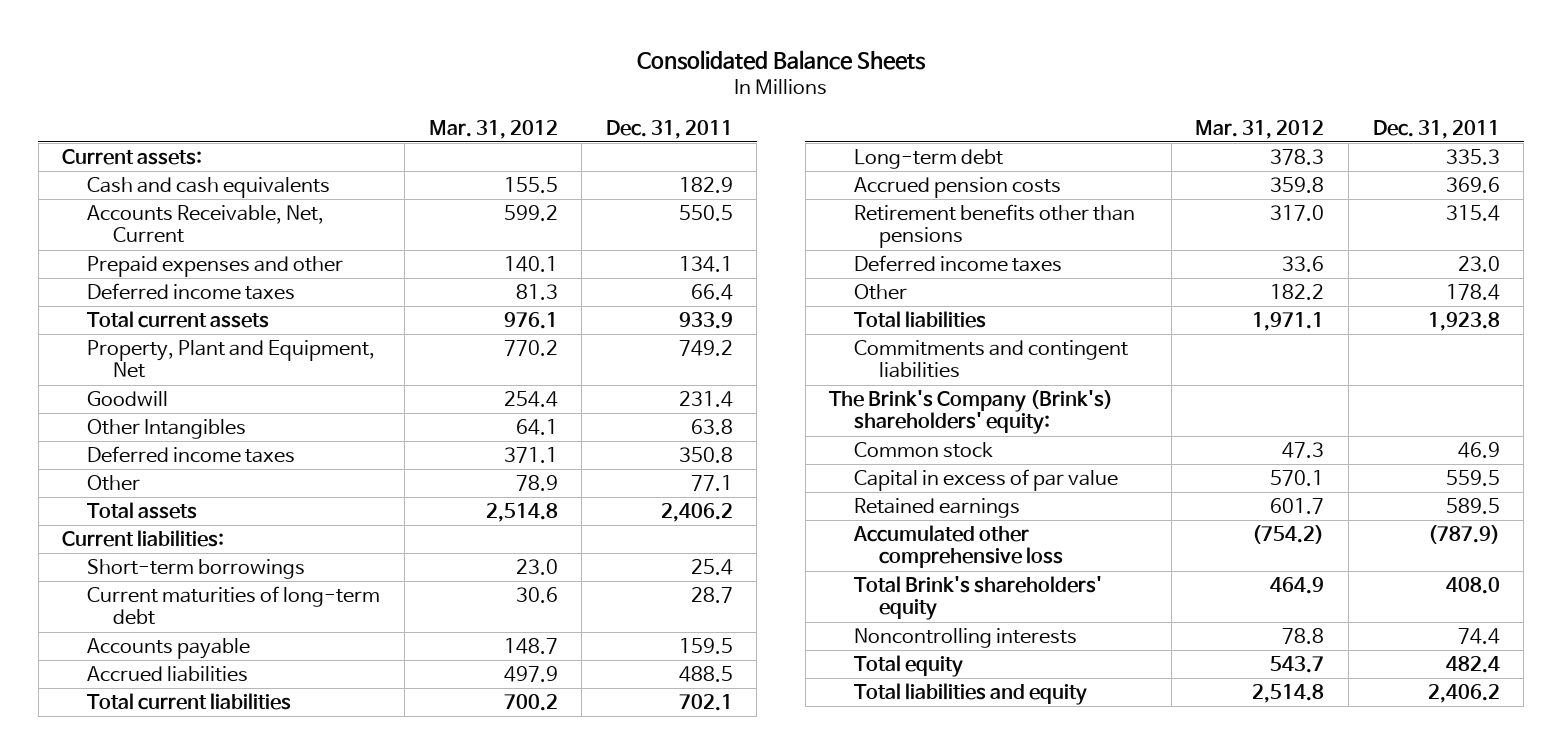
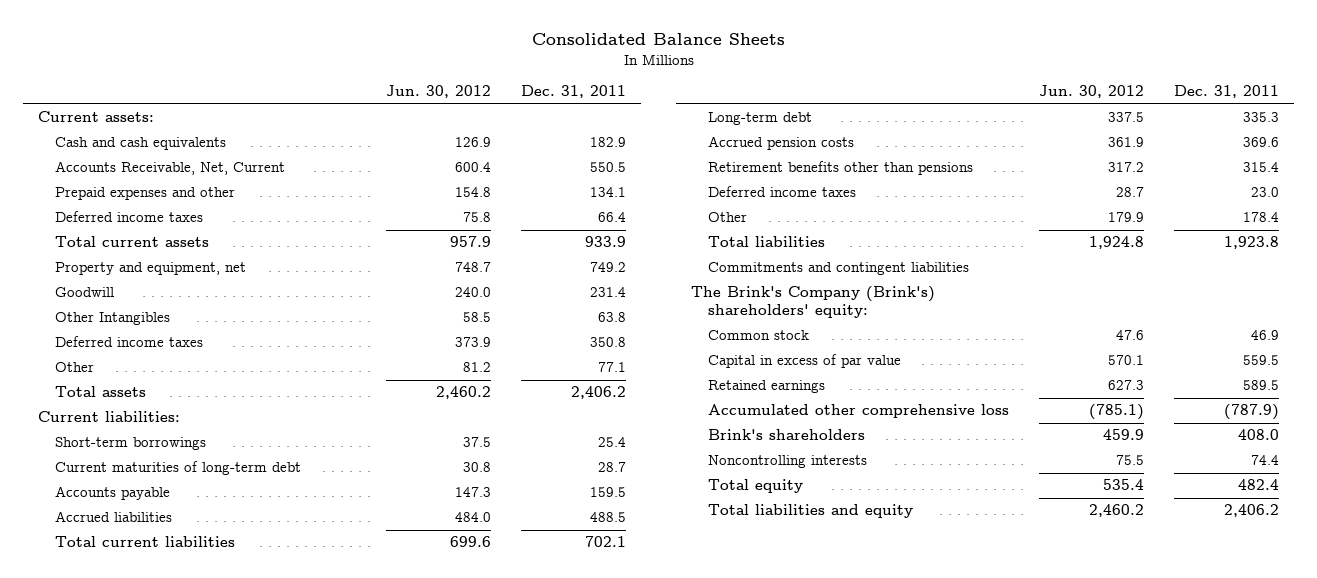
[428,119,558,139] Mar. 31, 2012 -> none
none -> [385,85,491,99] Jun. 30, 2012
[87,340,376,379] Property, Plant and Equipment, Net -> [54,262,246,276] Property and equipment, net
[854,576,1103,621] Total Brink's shareholders' equity -> [708,429,866,441] Brink's shareholders

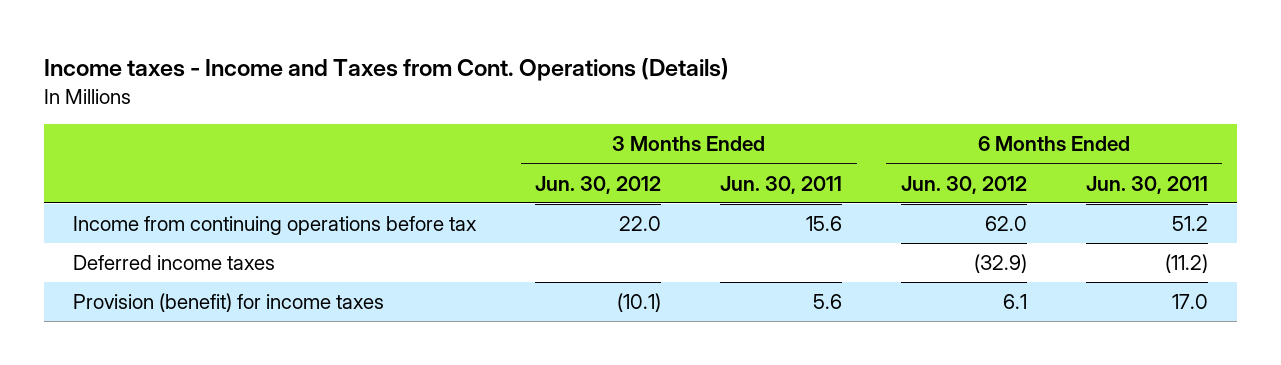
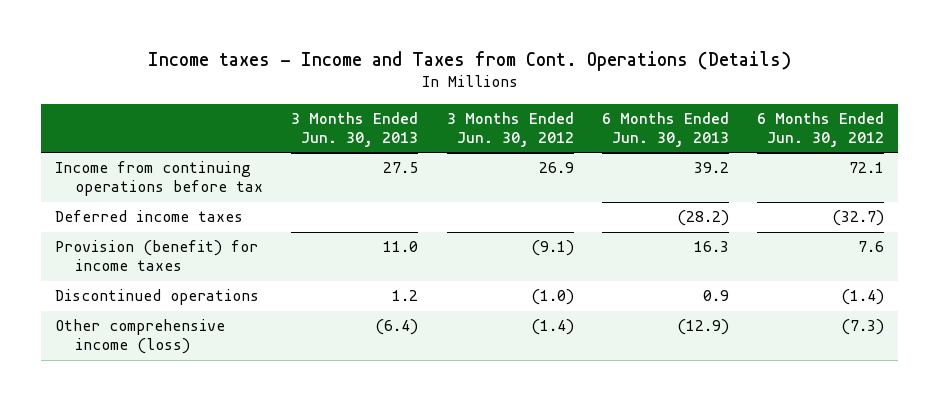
[720,175,843,194] Jun. 30, 2011 -> none
[1085,175,1208,194] Jun. 30, 2011 -> none
none -> [291,112,419,148] 3 Months Ended Jun. 30, 2013
none -> [601,112,729,148] 6 Months Ended Jun. 30, 2013
[619,216,662,232] 22.0 -> [538,162,574,174] 26.9
[984,216,1027,232] 62.0 -> [849,162,885,174] 72.1
[973,254,1027,274] (32.9) -> [832,210,885,227] (32.7)
[617,293,662,313] (10.1) -> [530,240,574,257] (9.1)
[1002,294,1027,310] 6.1 -> [858,241,885,253] 7.6
none -> [54,289,259,306] Discontinued operations
none -> [54,319,225,355] Other comprehensive income (loss)

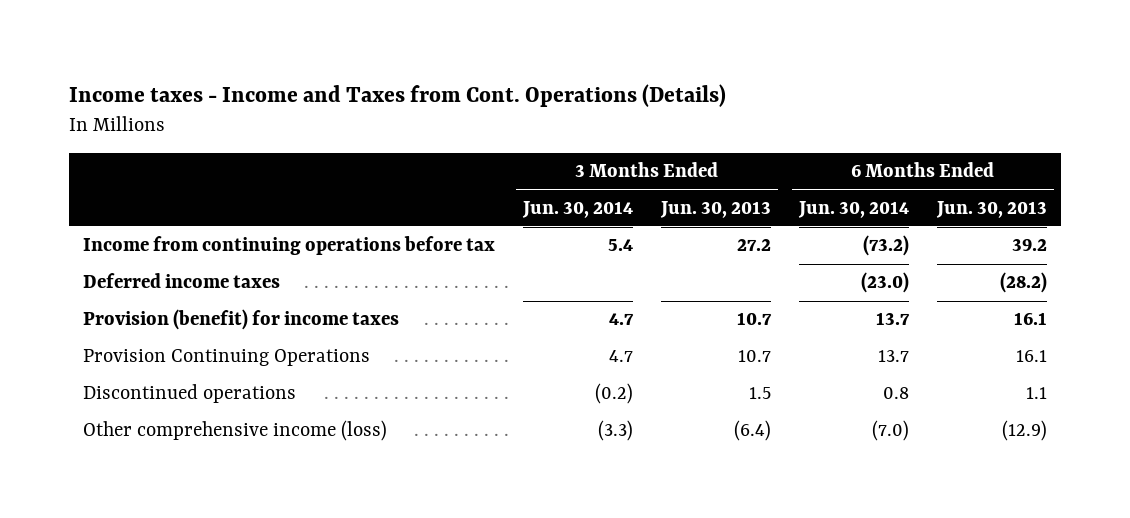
[446,112,574,148] 3 Months Ended Jun. 30, 2012 -> none
[757,112,885,148] 6 Months Ended Jun. 30, 2012 -> none
none -> [521,200,633,218] Jun. 30, 2014
none -> [797,200,909,218] Jun. 30, 2014
[383,162,419,174] 27.5 -> [736,239,771,252] 27.2
[383,241,419,253] 11.0 -> [736,312,772,326] 10.7
[693,241,729,253] 16.3 -> [1013,312,1047,326] 16.1
none -> [83,349,371,367] Provision Continuing Operations
[392,290,419,302] 1.2 -> [748,387,771,400] 1.5
[702,290,729,302] 0.9 -> [1025,387,1047,400] 1.1

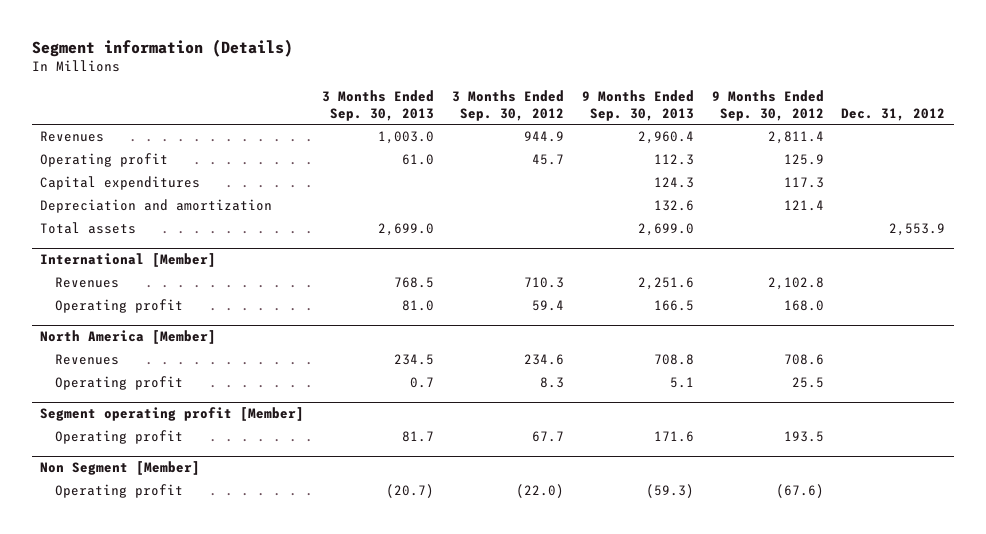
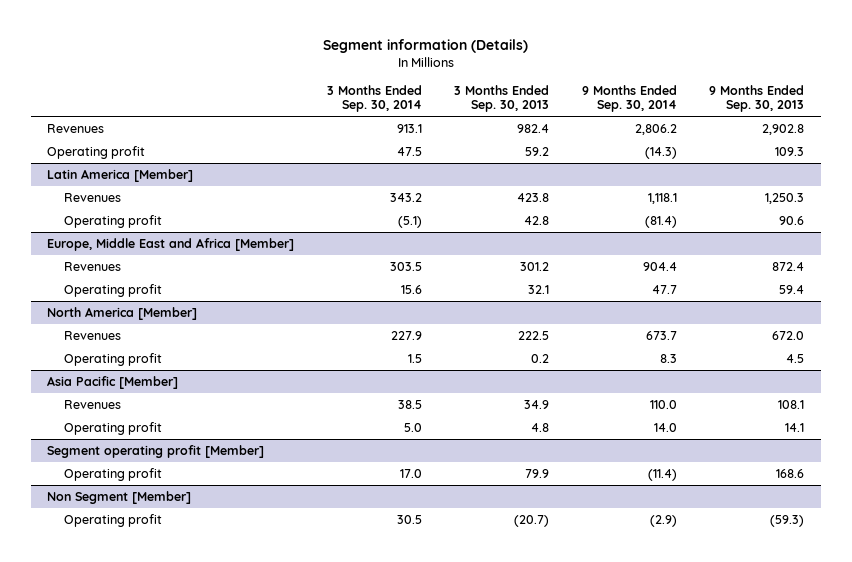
[452,90,565,121] 3 Months Ended Sep. 30, 2012 -> none
[711,90,824,121] 9 Months Ended Sep. 30, 2012 -> none
[841,107,946,121] Dec. 31, 2012 -> none
none -> [326,84,422,113] 3 Months Ended Sep. 30, 2014
none -> [581,84,677,113] 9 Months Ended Sep. 30, 2014
[40,176,201,191] Capital expenditures -> none
[40,199,273,214] Depreciation and amortization -> none
[40,222,137,235] Total assets -> none
[40,253,217,268] International [Member] -> none
[378,131,435,145] 1,003.0 -> [517,123,550,133] 982.4
[637,131,694,145] 2,960.4 -> [762,123,805,135] 2,902.8
[402,154,435,166] 61.0 -> [525,146,550,156] 59.2
[653,154,694,166] 112.3 -> [775,146,805,156] 109.3
none -> [47,168,194,182] Latin America [Member]
[394,277,435,289] 768.5 -> [517,192,550,202] 423.8
[637,277,694,291] 2,251.6 -> [765,192,805,204] 1,250.3
[402,300,435,312] 81.0 -> [524,215,550,225] 42.8
[653,300,694,312] 166.5 -> [779,215,805,225] 90.6
none -> [47,237,295,251] Europe, Middle East and Africa [Member]
none -> [63,261,121,271] Revenues
none -> [63,283,162,297] Operating profit
[394,354,435,366] 234.5 -> [518,330,550,340] 222.5
[653,354,694,366] 708.8 -> [772,330,805,340] 672.0
[410,377,435,389] 0.7 -> [531,353,550,363] 0.2
[669,377,694,389] 5.1 -> [786,353,805,363] 4.5
none -> [47,375,179,389] Asia Pacific [Member]
none -> [63,399,121,409] Revenues
none -> [63,421,162,435] Operating profit
[402,431,435,443] 81.7 -> [525,468,550,478] 79.9
[653,431,694,443] 171.6 -> [776,468,805,478] 168.6

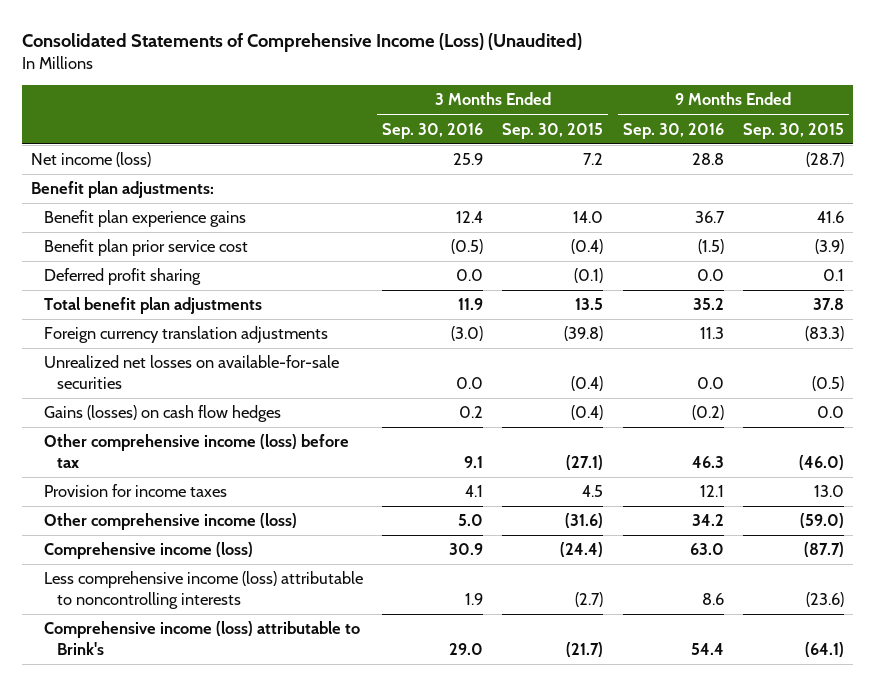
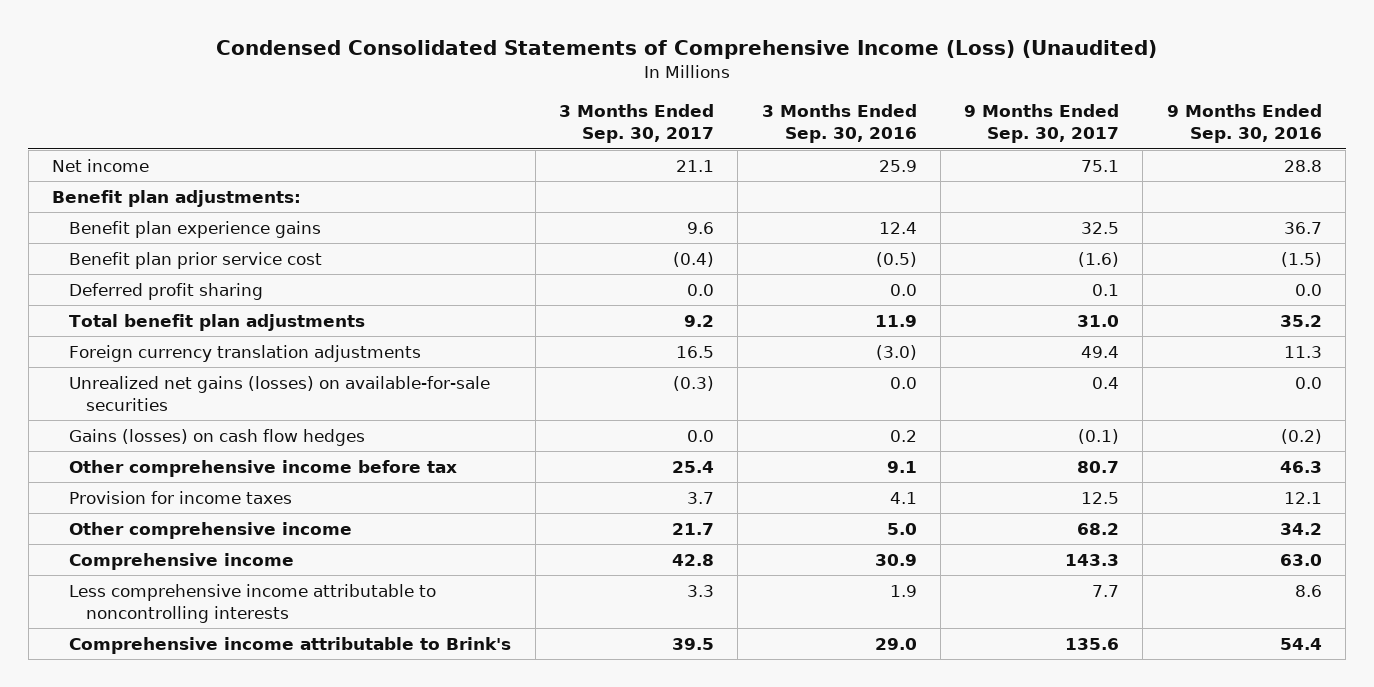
[21,32,582,52] Consolidated Statements of Comprehensive Income (Loss) (Unaudited) -> [215,39,1157,59] Condensed Consolidated Statements of Comprehensive Income (Loss) (Unaudited)
[502,122,604,139] Sep. 30, 2015 -> none
[742,122,844,139] Sep. 30, 2015 -> none
none -> [558,104,714,144] 3 Months Ended Sep. 30, 2017
none -> [964,104,1120,144] 9 Months Ended Sep. 30, 2017
[31,152,152,168] Net income (loss) -> [52,159,150,173] Net income
[43,355,339,390] Unrealized net losses on available-for-sale securities -> [69,376,491,411] Unrealized net gains (losses) on available-for-sale securities
[43,434,349,469] Other comprehensive income (loss) before tax -> [69,460,458,478] Other comprehensive income before tax
[43,513,297,531] Other comprehensive income (loss) -> [69,522,353,540] Other comprehensive income
[43,542,253,560] Comprehensive income (loss) -> [69,553,295,571] Comprehensive income
[43,571,363,610] Less comprehensive income (loss) attributable to noncontrolling interests -> [69,584,437,623] Less comprehensive income attributable to noncontrolling interests
[43,621,360,656] Comprehensive income (loss) attributable to Brink's -> [69,637,512,655] Comprehensive income attributable to Brink's

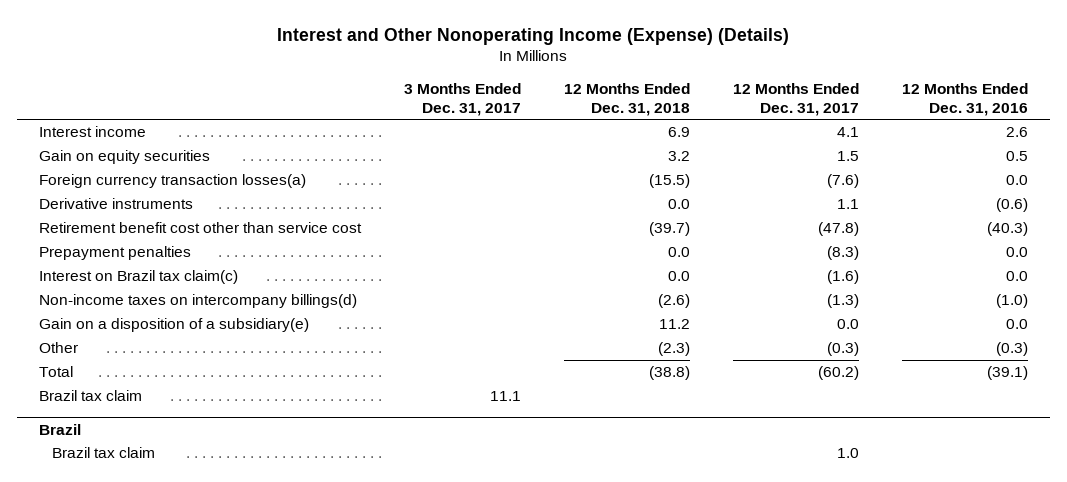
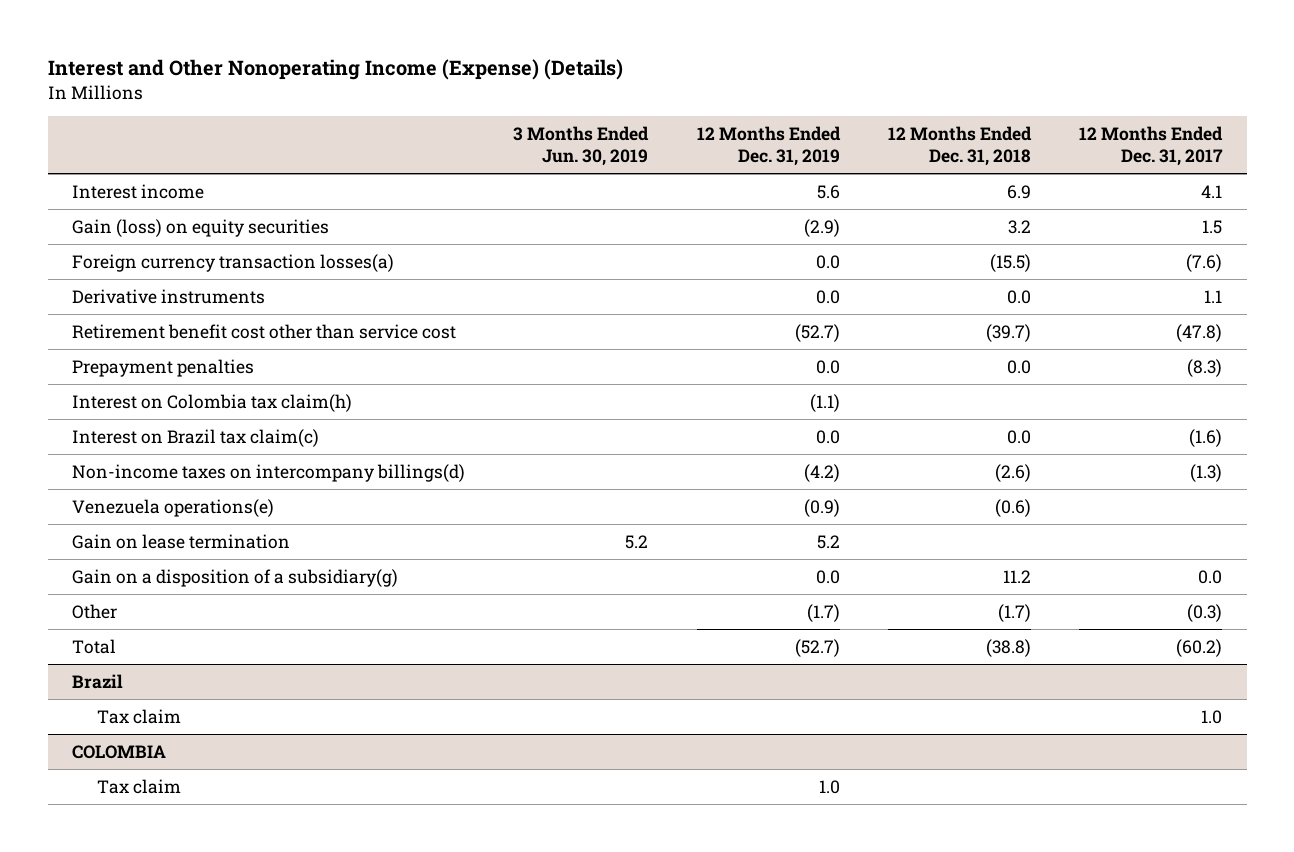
[403,83,521,116] 3 Months Ended Dec. 31, 2017 -> none
[902,83,1029,116] 12 Months Ended Dec. 31, 2016 -> none
none -> [513,125,650,167] 3 Months Ended Jun. 30, 2019
none -> [696,125,841,167] 12 Months Ended Dec. 31, 2019
[38,150,210,165] Gain on equity securities -> [71,218,329,237] Gain (loss) on equity securities
none -> [71,393,352,412] Interest on Colombia tax claim(h)
none -> [71,498,274,517] Venezuela operations(e)
none -> [71,533,290,549] Gain on lease termination
[38,318,309,333] Gain on a disposition of a subsidiary(e) -> [71,568,398,587] Gain on a disposition of a subsidiary(g)
[657,342,690,357] (2.3) -> [998,603,1032,622] (1.7)
[38,390,142,402] Brazil tax claim -> none
[51,447,155,459] Brazil tax claim -> [96,708,181,724] Tax claim
none -> [71,744,166,759] COLOMBIA
none -> [96,778,181,794] Tax claim

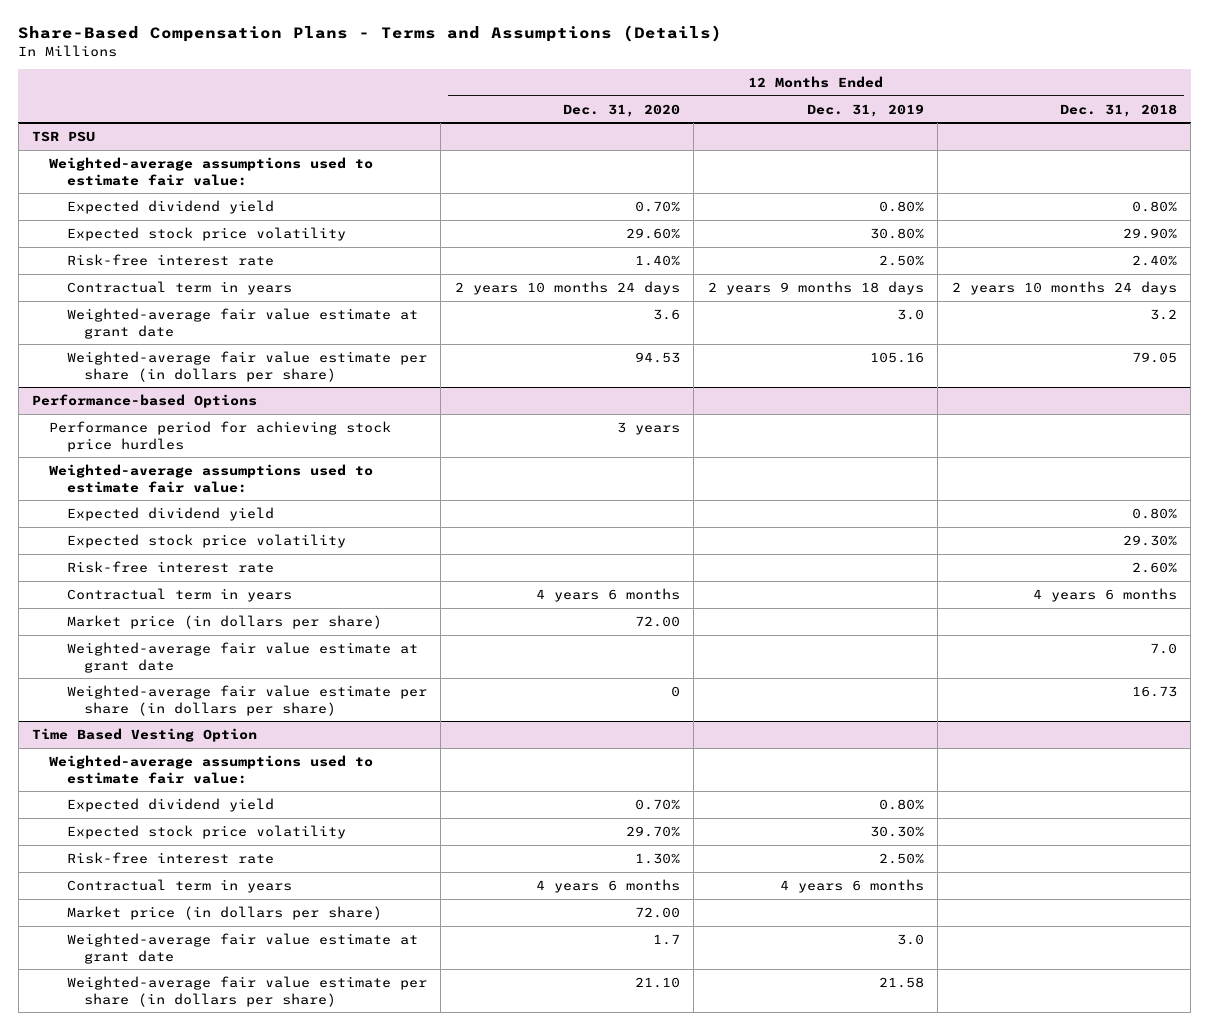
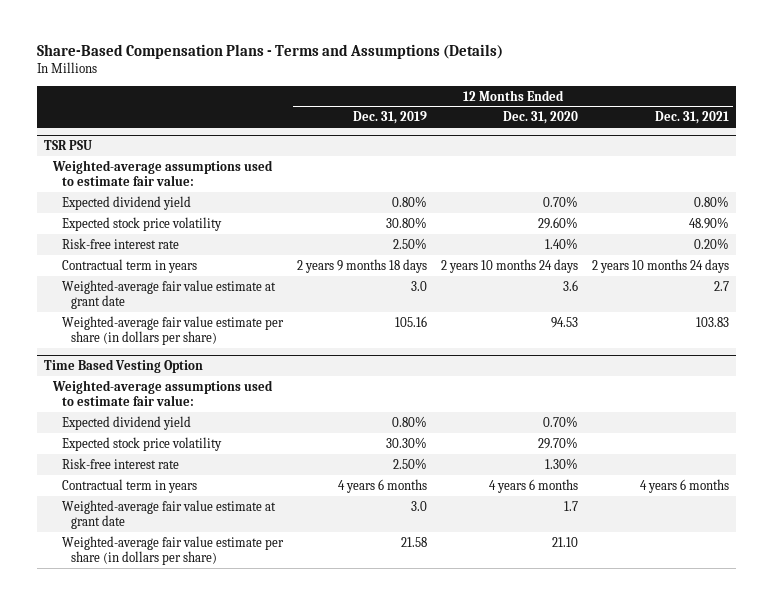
[1059,103,1177,117] Dec. 31, 2018 -> none
none -> [655,111,730,125] Dec. 31, 2021
[31,393,257,408] Performance-based Options -> none
[49,420,392,452] Performance period for achieving stock price hurdles -> none
[49,463,374,493] Weighted-average assumptions used to estimate fair value: -> none
[66,506,274,521] Expected dividend yield -> none
[66,533,346,548] Expected stock price volatility -> none
[66,560,274,573] Risk-free interest rate -> none
[66,587,292,602] Contractual term in years -> none
[66,614,382,629] Market price (in dollars per share) -> none
[66,641,418,673] Weighted-average fair value estimate at grant date -> none
[66,684,427,716] Weighted-average fair value estimate per share (in dollars per share) -> none
[66,905,382,920] Market price (in dollars per share) -> none

